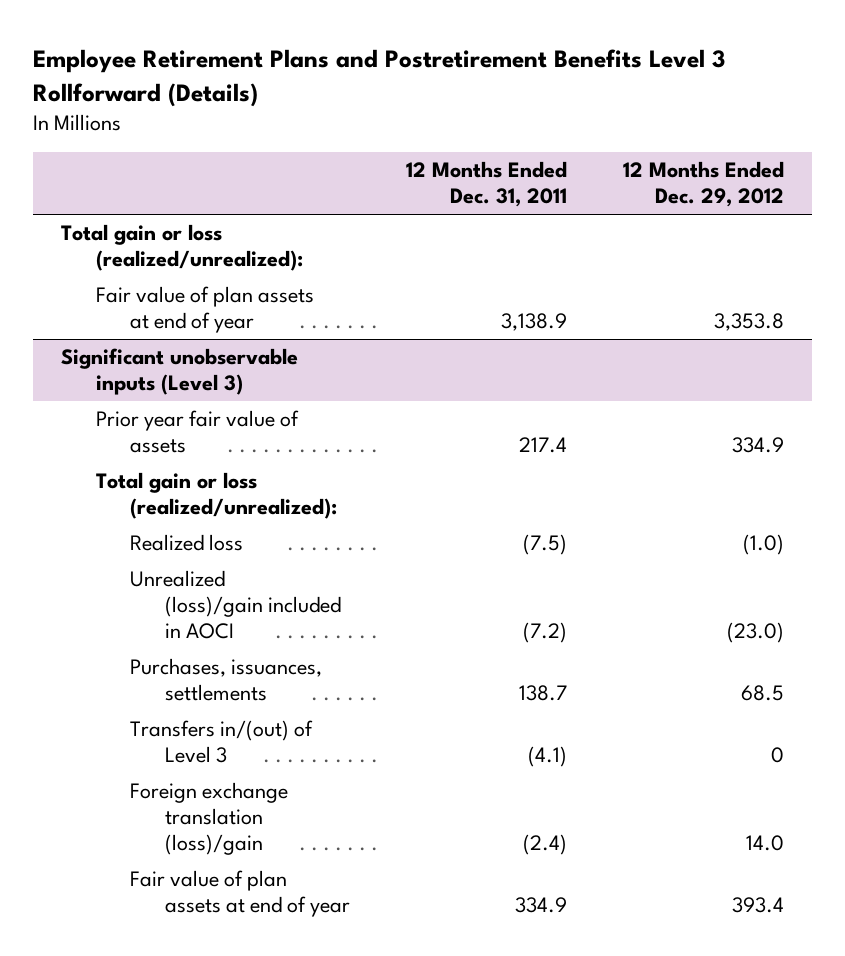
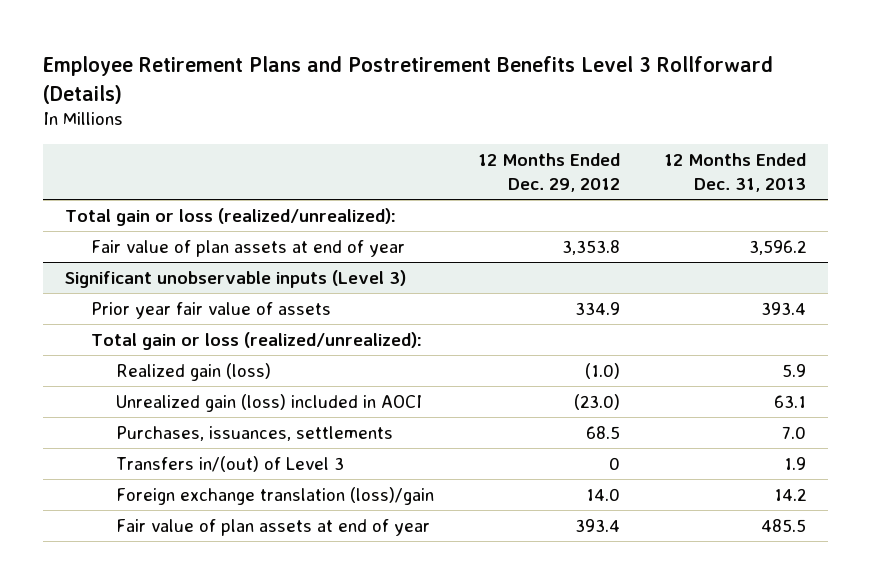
[405,161,567,208] 12 Months Ended Dec. 31, 2011 -> none
none -> [664,152,807,192] 12 Months Ended Dec. 31, 2013
[130,534,244,552] Realized loss -> [115,363,271,382] Realized gain (loss)
[130,570,341,640] Unrealized (loss)/gain included in AOCI -> [115,394,422,413] Unrealized gain (loss) included in AOCI

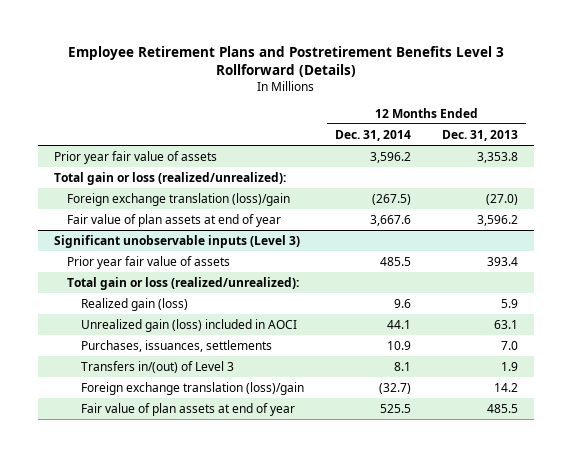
[477,152,620,192] 12 Months Ended Dec. 29, 2012 -> none
none -> [335,129,412,141] Dec. 31, 2014
none -> [53,150,217,164] Prior year fair value of assets
none -> [67,192,291,206] Foreign exchange translation (loss)/gain

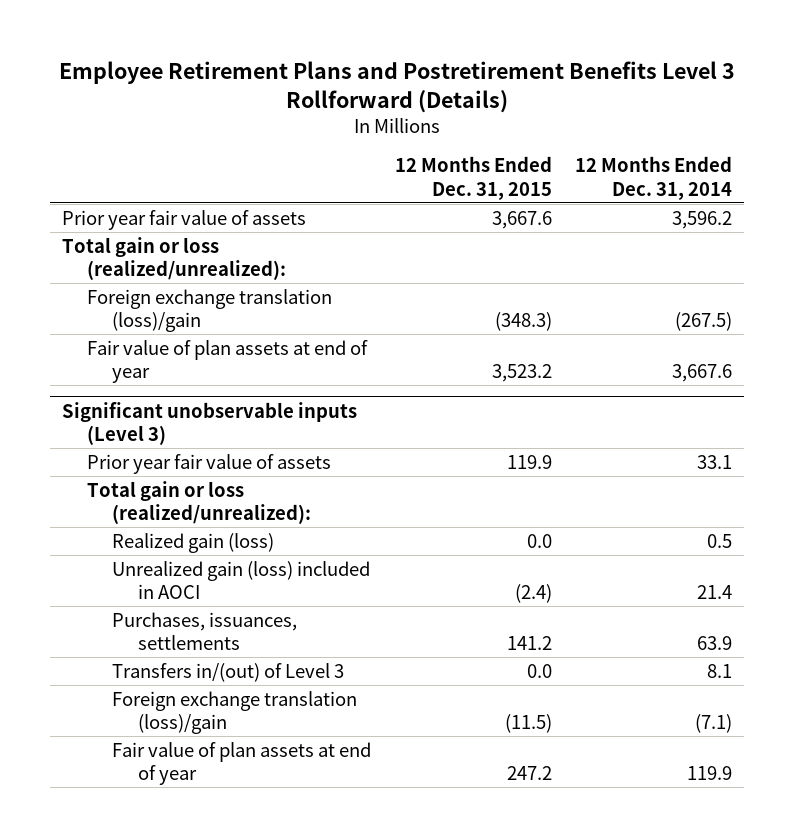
[442,129,519,141] Dec. 31, 2013 -> none
none -> [394,156,552,200] 12 Months Ended Dec. 31, 2015
[380,256,412,266] 485.5 -> [697,454,733,469] 33.1
[394,298,412,308] 9.6 -> [707,533,733,548] 0.5
[387,319,412,329] 44.1 -> [697,585,733,600] 21.4
[387,340,412,350] 10.9 -> [697,636,733,651] 63.9
[379,382,412,394] (32.7) -> [695,714,733,734] (7.1)
[380,403,412,413] 525.5 -> [687,766,733,781] 119.9

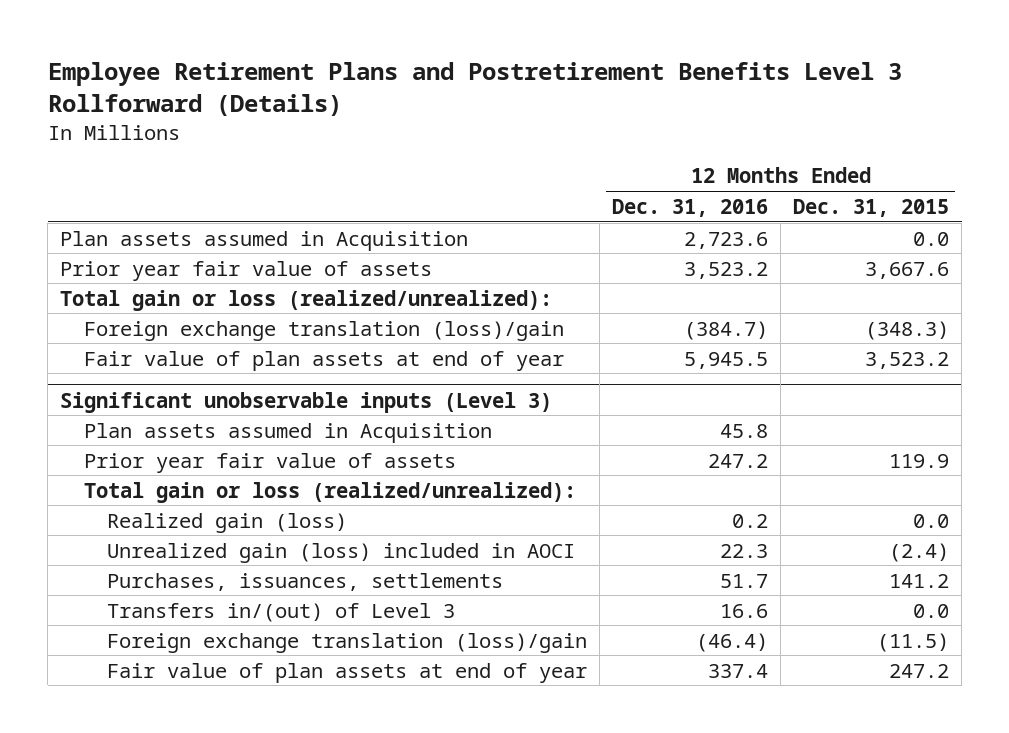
[575,156,733,200] 12 Months Ended Dec. 31, 2014 -> none
none -> [611,198,768,217] Dec. 31, 2016
none -> [60,230,469,251] Plan assets assumed in Acquisition
none -> [83,422,492,443] Plan assets assumed in Acquisition

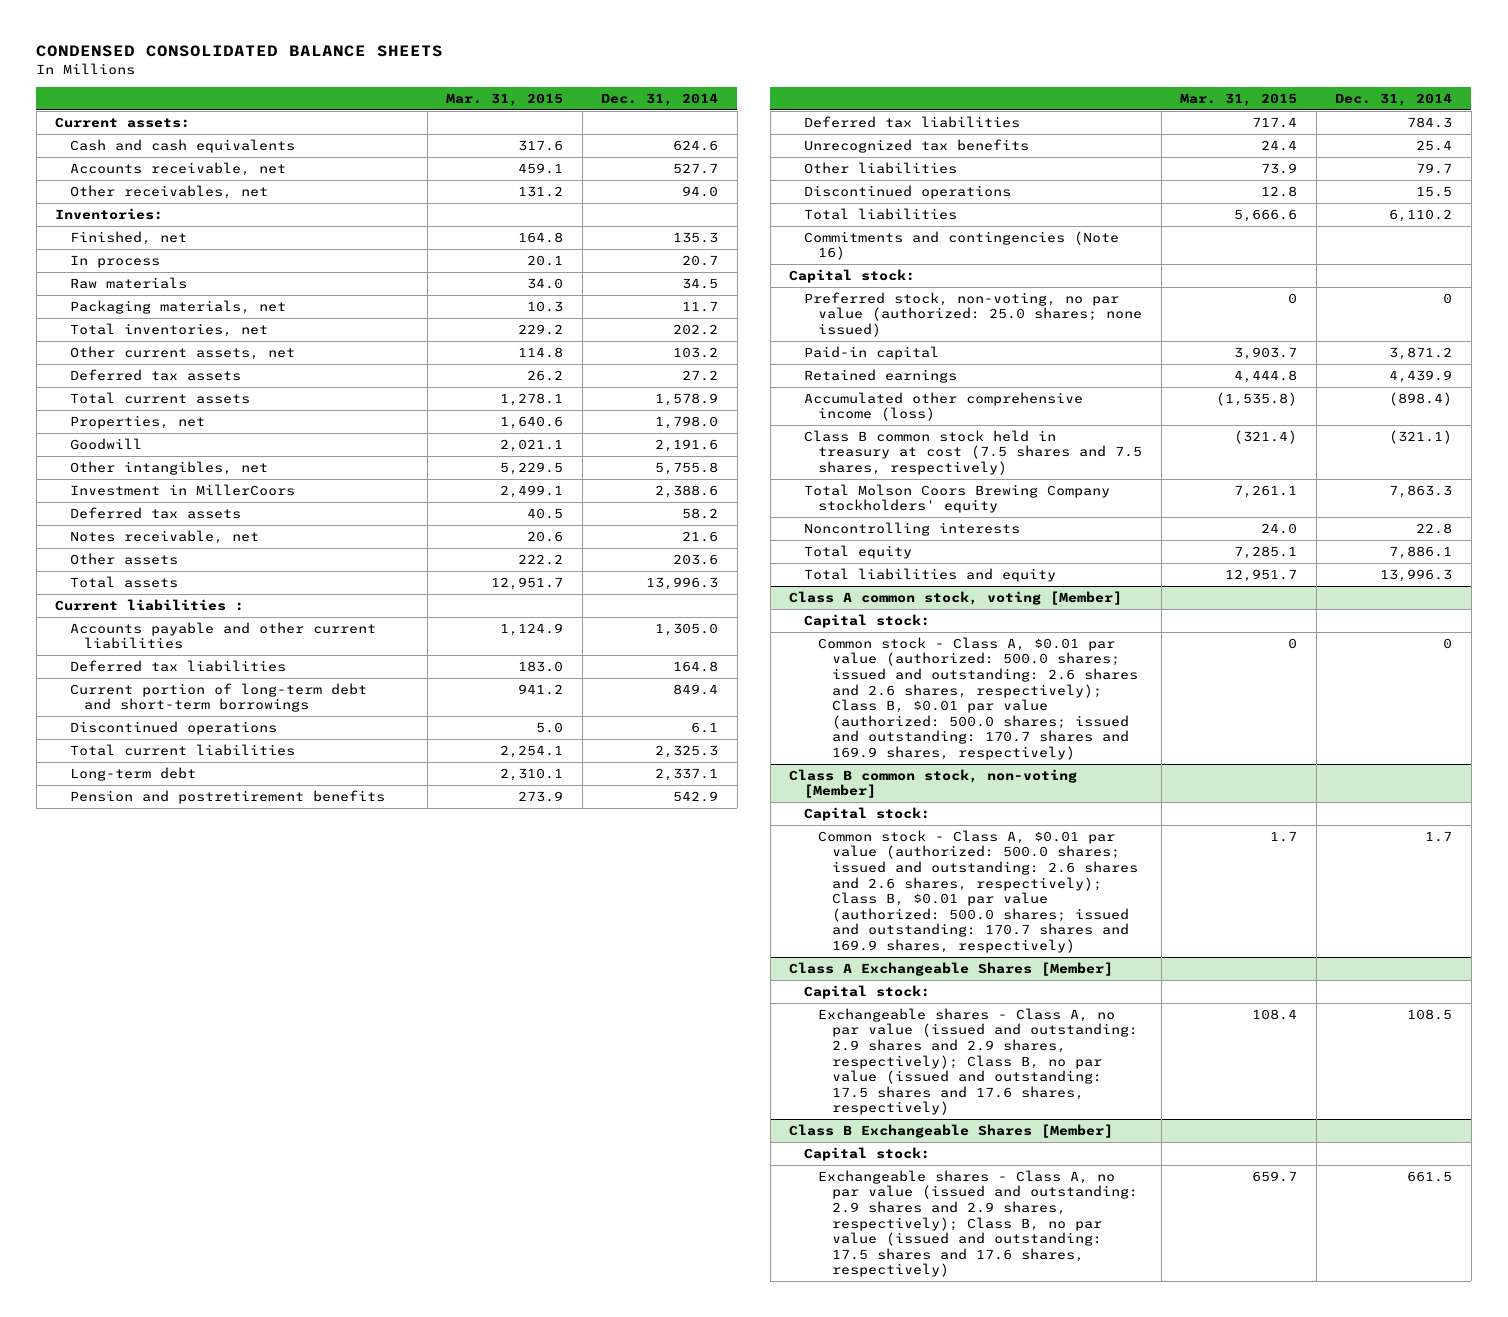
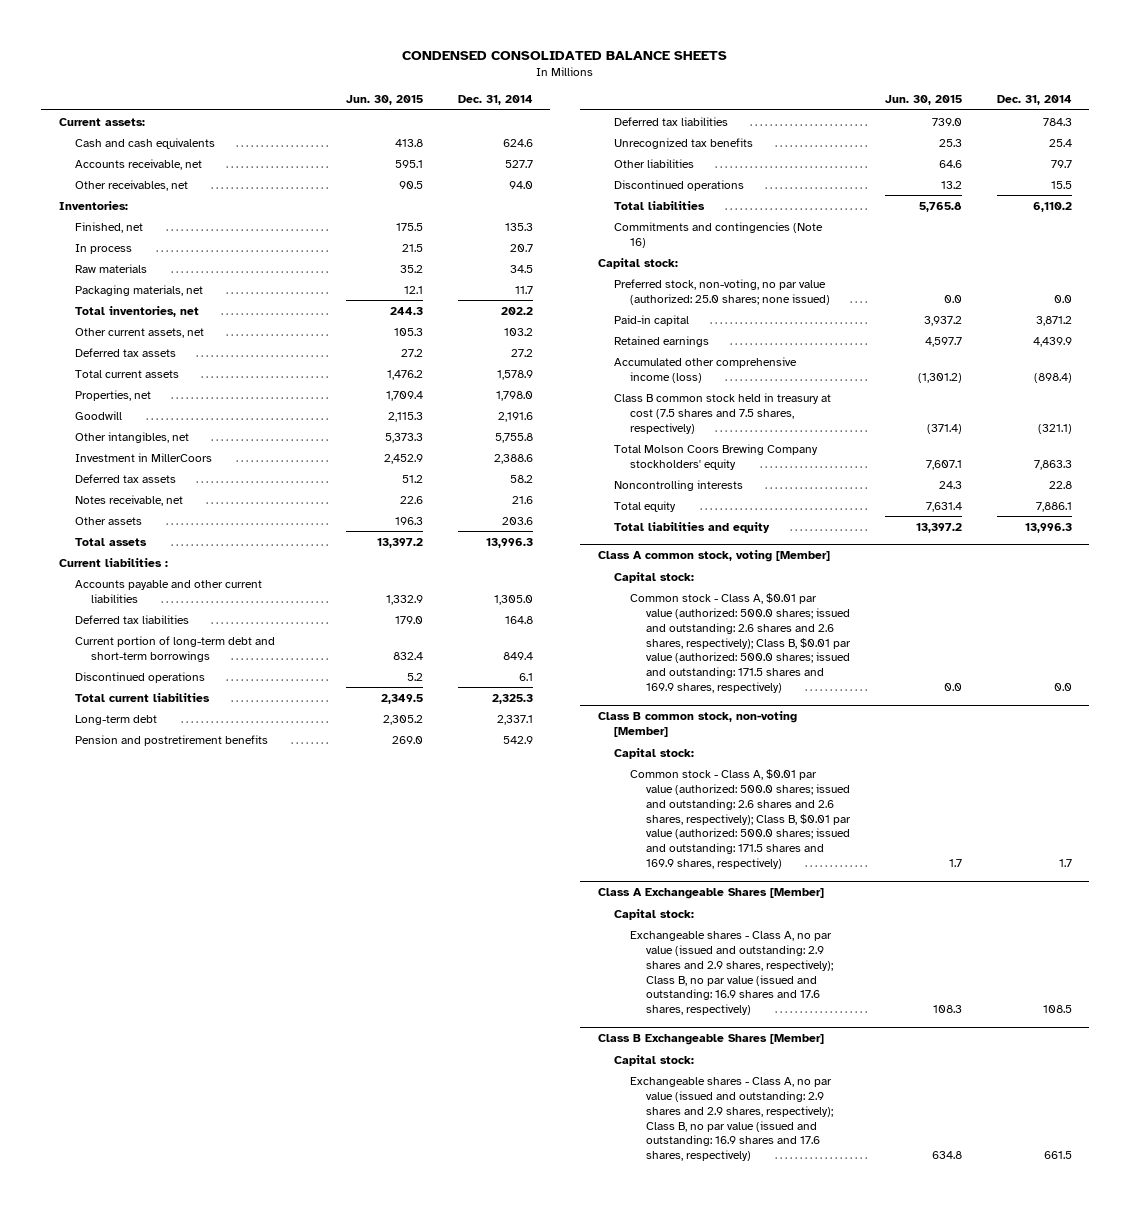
[446,93,564,107] Mar. 31, 2015 -> none
none -> [345,95,423,106] Jun. 30, 2015
[1443,292,1453,304] 0 -> [1053,294,1072,303] 0.0
[817,636,1139,761] Common stock - Class A, $0.01 par value (authorized: 500.0 shares; issued and outstanding: 2.6 shares and 2.6 shares, respectively); Class B, $0.01 par value (authorized: 500.0 shares; issued and outstanding: 170.7 shares and 169.9 shares, respectively) -> [629,592,851,694] Common stock - Class A, $0.01 par value (authorized: 500.0 shares; issued and outstanding: 2.6 shares and 2.6 shares, respectively); Class B, $0.01 par value (authorized: 500.0 shares; issued and outstanding: 171.5 shares and 169.9 shares, respectively)
[1443,637,1453,649] 0 -> [1053,683,1072,692] 0.0
[817,829,1139,954] Common stock - Class A, $0.01 par value (authorized: 500.0 shares; issued and outstanding: 2.6 shares and 2.6 shares, respectively); Class B, $0.01 par value (authorized: 500.0 shares; issued and outstanding: 170.7 shares and 169.9 shares, respectively) -> [629,768,851,870] Common stock - Class A, $0.01 par value (authorized: 500.0 shares; issued and outstanding: 2.6 shares and 2.6 shares, respectively); Class B, $0.01 par value (authorized: 500.0 shares; issued and outstanding: 171.5 shares and 169.9 shares, respectively)
[817,1007,1139,1116] Exchangeable shares - Class A, no par value (issued and outstanding: 2.9 shares and 2.9 shares, respectively); Class B, no par value (issued and outstanding: 17.5 shares and 17.6 shares, respectively) -> [629,930,833,1016] Exchangeable shares - Class A, no par value (issued and outstanding: 2.9 shares and 2.9 shares, respectively); Class B, no par value (issued and outstanding: 16.9 shares and 17.6 shares, respectively)
[817,1169,1139,1278] Exchangeable shares - Class A, no par value (issued and outstanding: 2.9 shares and 2.9 shares, respectively); Class B, no par value (issued and outstanding: 17.5 shares and 17.6 shares, respectively) -> [629,1076,833,1162] Exchangeable shares - Class A, no par value (issued and outstanding: 2.9 shares and 2.9 shares, respectively); Class B, no par value (issued and outstanding: 16.9 shares and 17.6 shares, respectively)

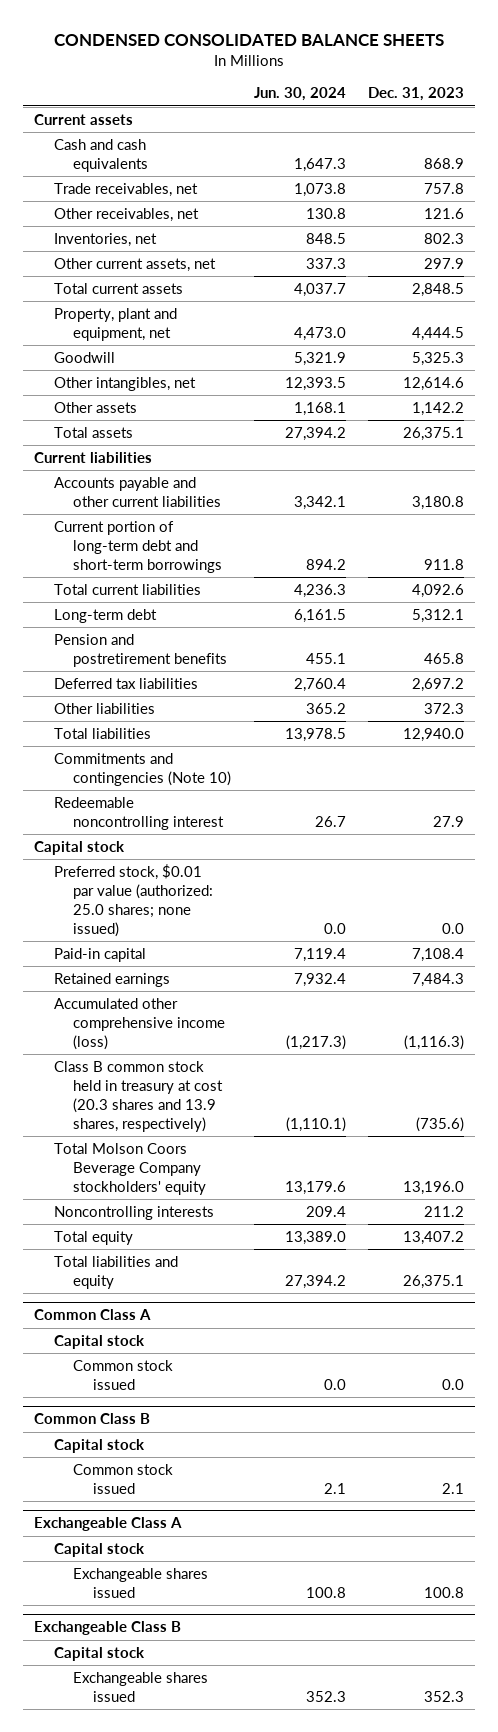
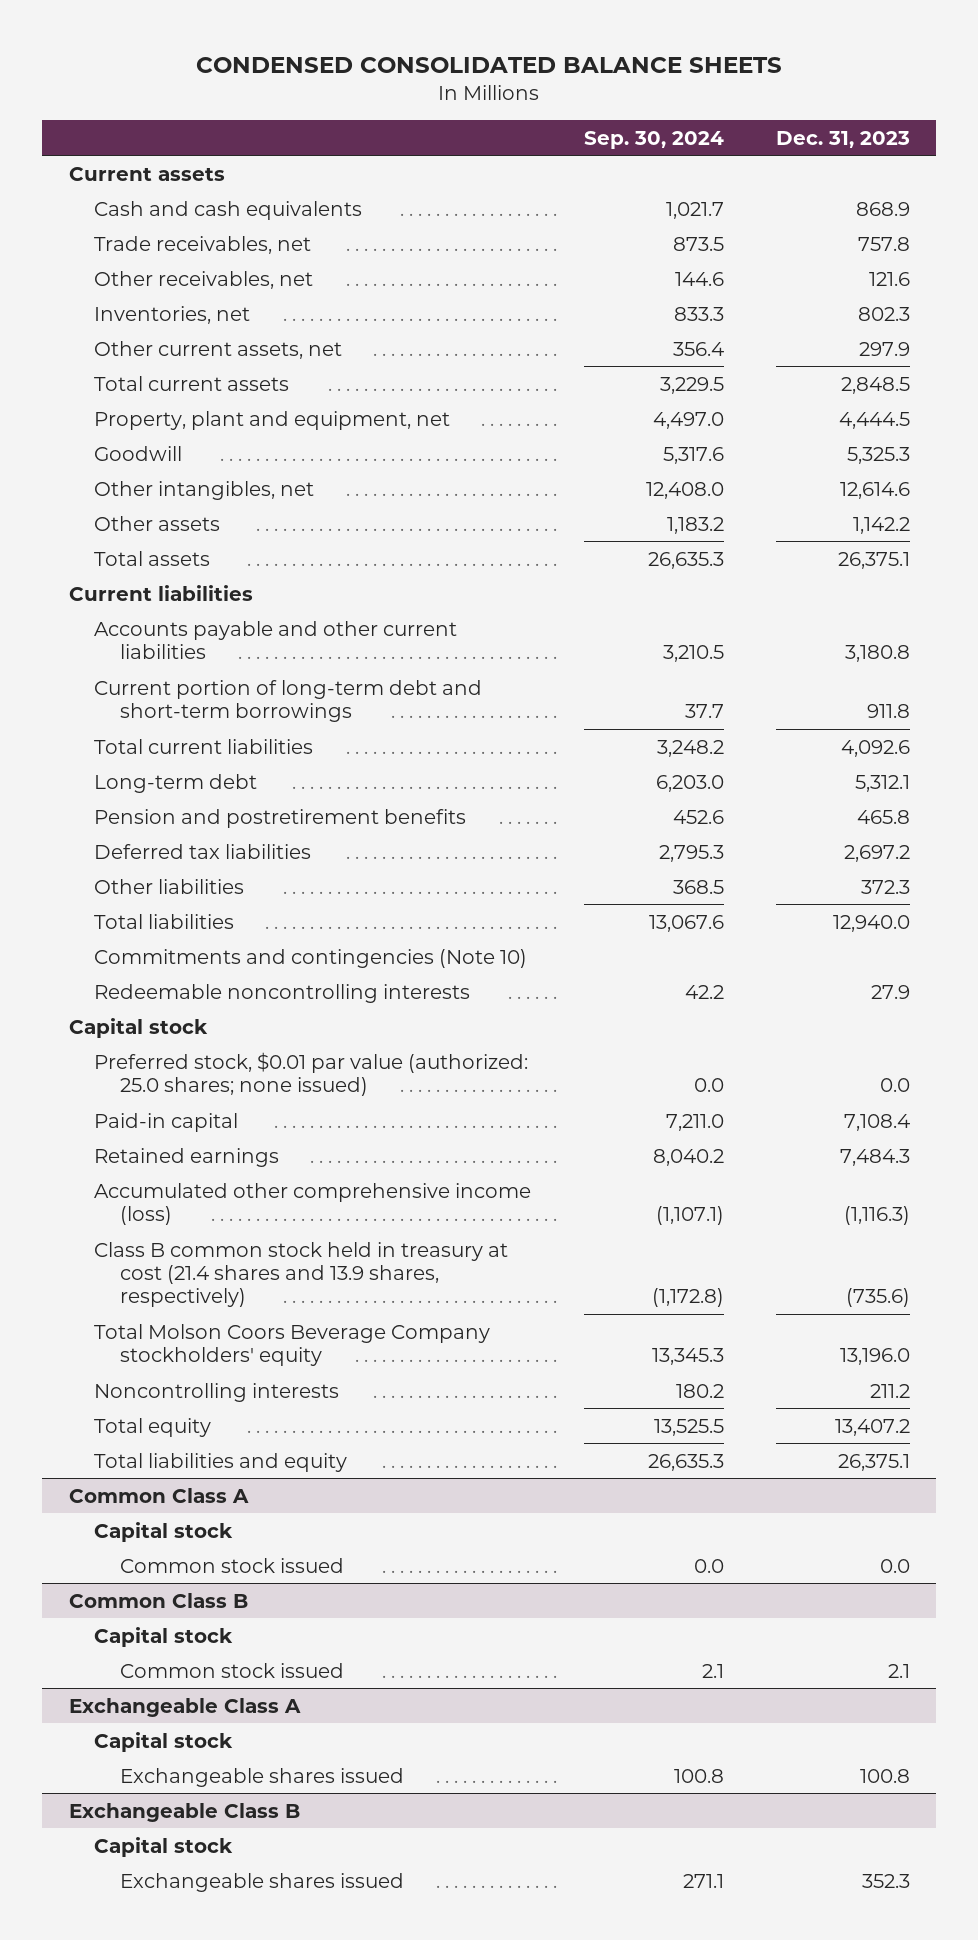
[253,87,346,102] Jun. 30, 2024 -> none
none -> [583,130,724,149] Sep. 30, 2024
[53,796,225,830] Redeemable noncontrolling interest -> [94,983,471,1003] Redeemable noncontrolling interests
[53,1060,224,1132] Class B common stock held in treasury at cost (20.3 shares and 13.9 shares, respectively) -> [94,1241,509,1308] Class B common stock held in treasury at cost (21.4 shares and 13.9 shares, respectively)

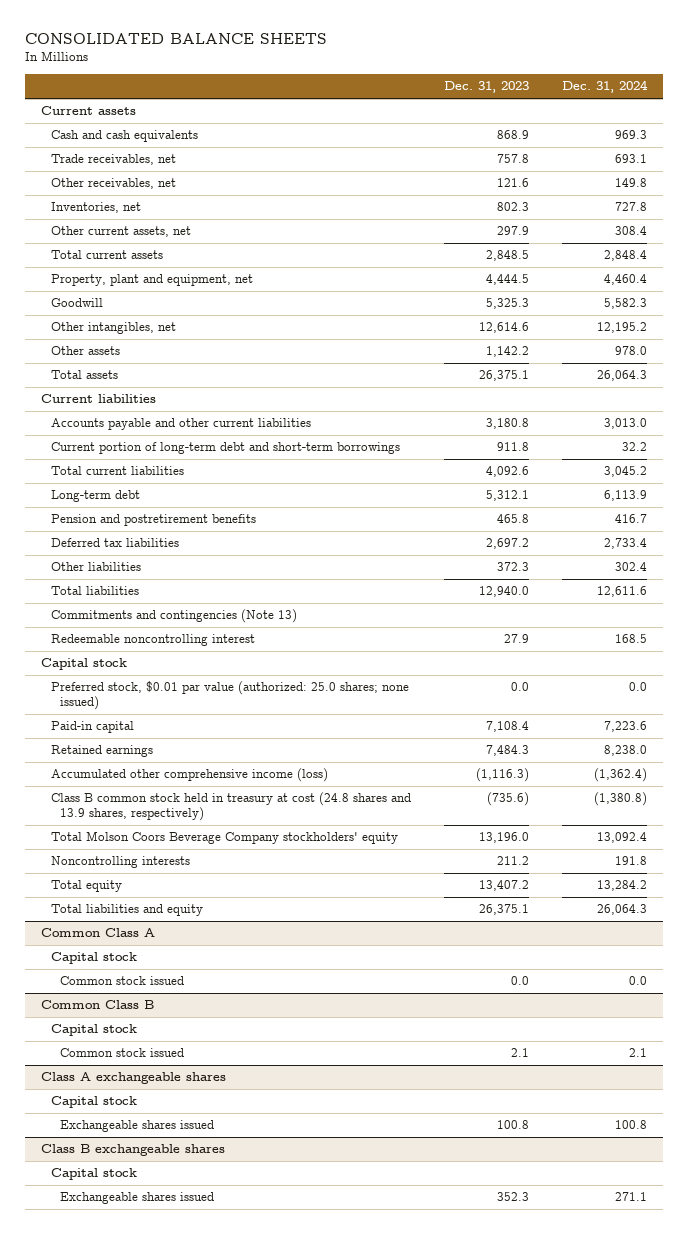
[196,57,783,74] CONDENSED CONSOLIDATED BALANCE SHEETS -> [24,33,327,45] CONSOLIDATED BALANCE SHEETS
[583,130,724,149] Sep. 30, 2024 -> none
none -> [561,80,648,94] Dec. 31, 2024
[94,948,528,968] Commitments and contingencies (Note 10) -> [50,609,297,624] Commitments and contingencies (Note 13)
[94,983,471,1003] Redeemable noncontrolling interests -> [50,634,255,647] Redeemable noncontrolling interest
[94,1241,509,1308] Class B common stock held in treasury at cost (21.4 shares and 13.9 shares, respectively) -> [50,792,411,822] Class B common stock held in treasury at cost (24.8 shares and 13.9 shares, respectively)
[68,1697,301,1717] Exchangeable Class A -> [41,1072,227,1085] Class A exchangeable shares
[68,1802,300,1822] Exchangeable Class B -> [41,1144,226,1157] Class B exchangeable shares

